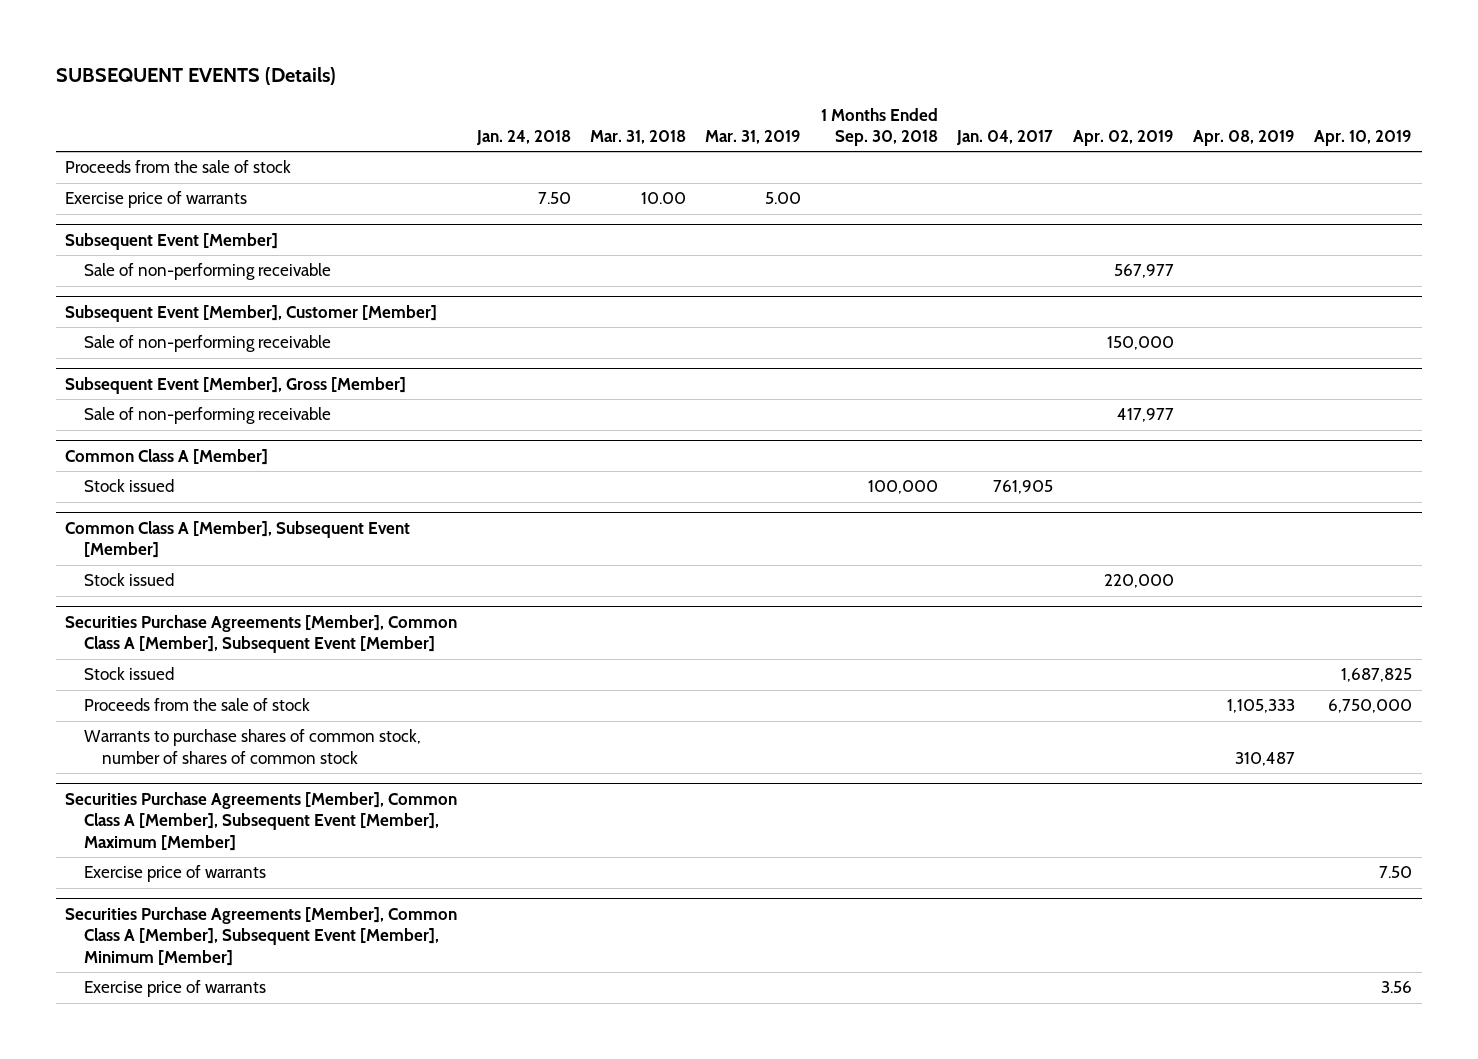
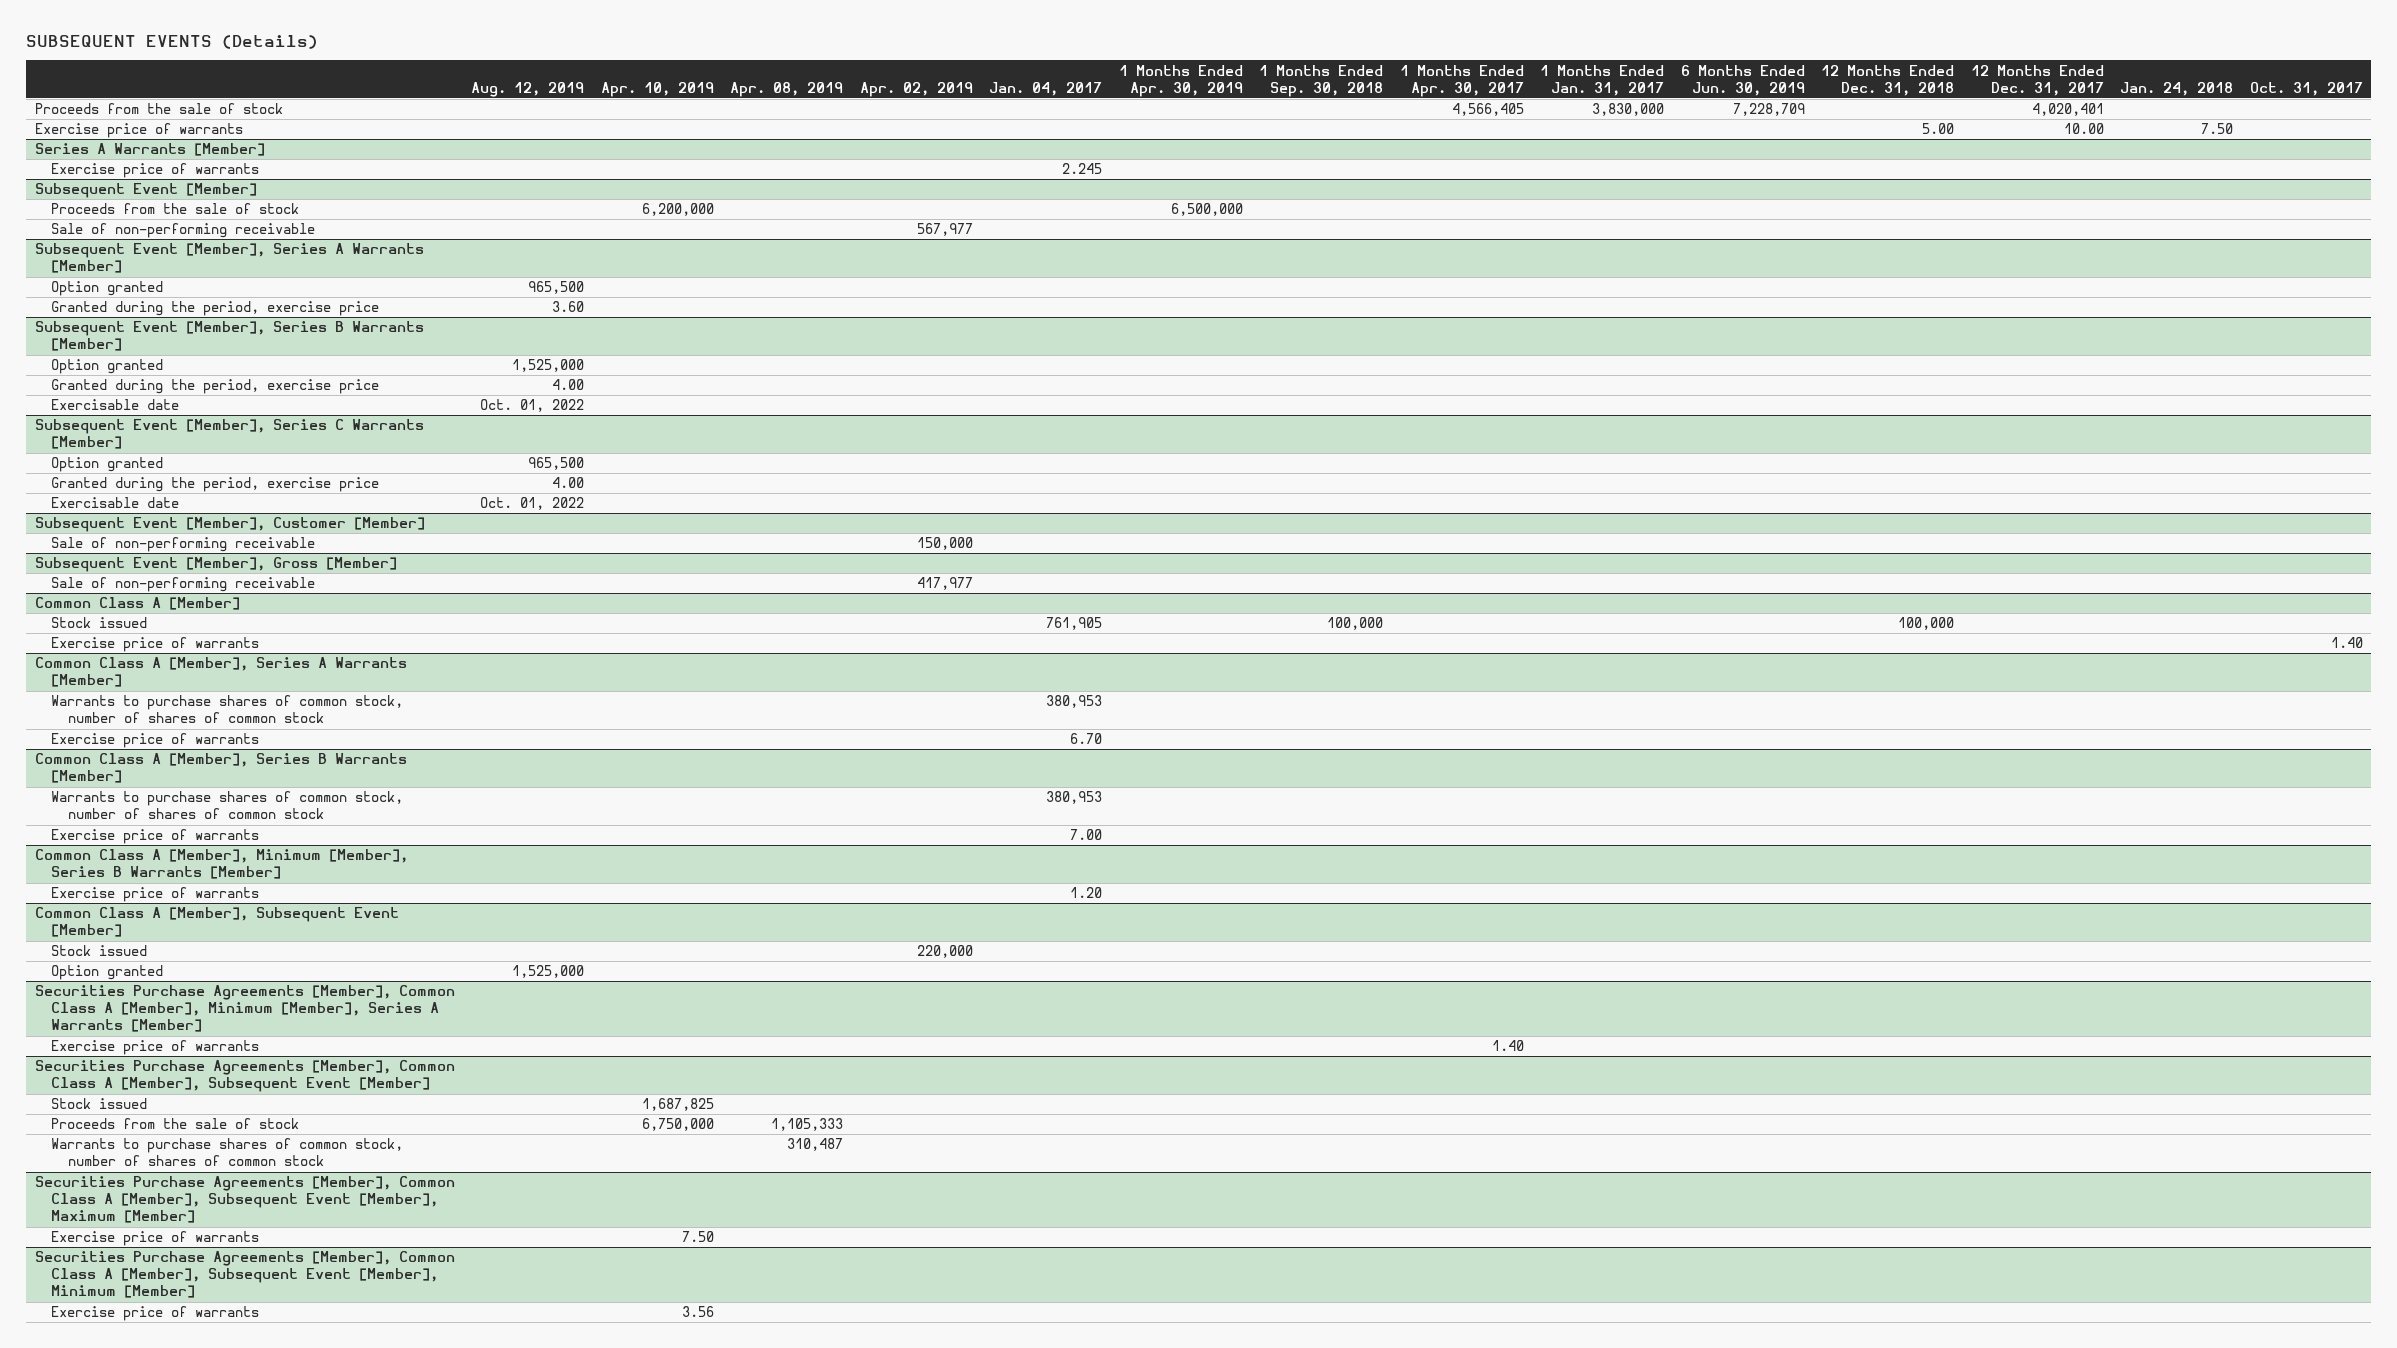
[590,130,687,145] Mar. 31, 2018 -> none
[705,130,802,145] Mar. 31, 2019 -> none
none -> [471,81,585,97] Aug. 12, 2019
none -> [1118,64,1243,97] 1 Months Ended Apr. 30, 2019
none -> [1399,64,1524,97] 1 Months Ended Apr. 30, 2017
none -> [1540,64,1665,96] 1 Months Ended Jan. 31, 2017
none -> [1680,64,1805,96] 6 Months Ended Jun. 30, 2019
none -> [1821,64,1955,96] 12 Months Ended Dec. 31, 2018
none -> [1970,64,2104,96] 12 Months Ended Dec. 31, 2017
none -> [2249,81,2363,96] Oct. 31, 2017
none -> [34,143,265,157] Series A Warrants [Member]
none -> [51,163,260,179] Exercise price of warrants
none -> [51,203,300,215] Proceeds from the sale of stock
none -> [34,243,424,274] Subsequent Event [Member], Series A Warrants [Member]
none -> [51,281,164,297] Option granted
none -> [51,301,380,317] Granted during the period, exercise price
none -> [34,321,424,352] Subsequent Event [Member], Series B Warrants [Member]
none -> [51,359,164,375] Option granted
none -> [51,379,380,395] Granted during the period, exercise price
none -> [51,399,180,411] Exercisable date
none -> [34,419,424,450] Subsequent Event [Member], Series C Warrants [Member]
none -> [51,457,164,473] Option granted
none -> [51,477,380,493] Granted during the period, exercise price
none -> [51,497,180,509] Exercisable date
none -> [51,637,260,653] Exercise price of warrants
none -> [34,657,407,688] Common Class A [Member], Series A Warrants [Member]
none -> [51,695,404,724] Warrants to purchase shares of common stock, number of shares of common stock
none -> [51,733,260,749] Exercise price of warrants
none -> [34,753,407,784] Common Class A [Member], Series B Warrants [Member]
none -> [51,791,404,820] Warrants to purchase shares of common stock, number of shares of common stock
none -> [51,829,260,845] Exercise price of warrants
none -> [34,849,408,880] Common Class A [Member], Minimum [Member], Series B Warrants [Member]
none -> [51,887,260,903] Exercise price of warrants
none -> [51,965,164,981] Option granted
none -> [34,985,455,1033] Securities Purchase Agreements [Member], Common Class A [Member], Minimum [Member], Series A Warrants [Member]
none -> [51,1040,260,1056] Exercise price of warrants

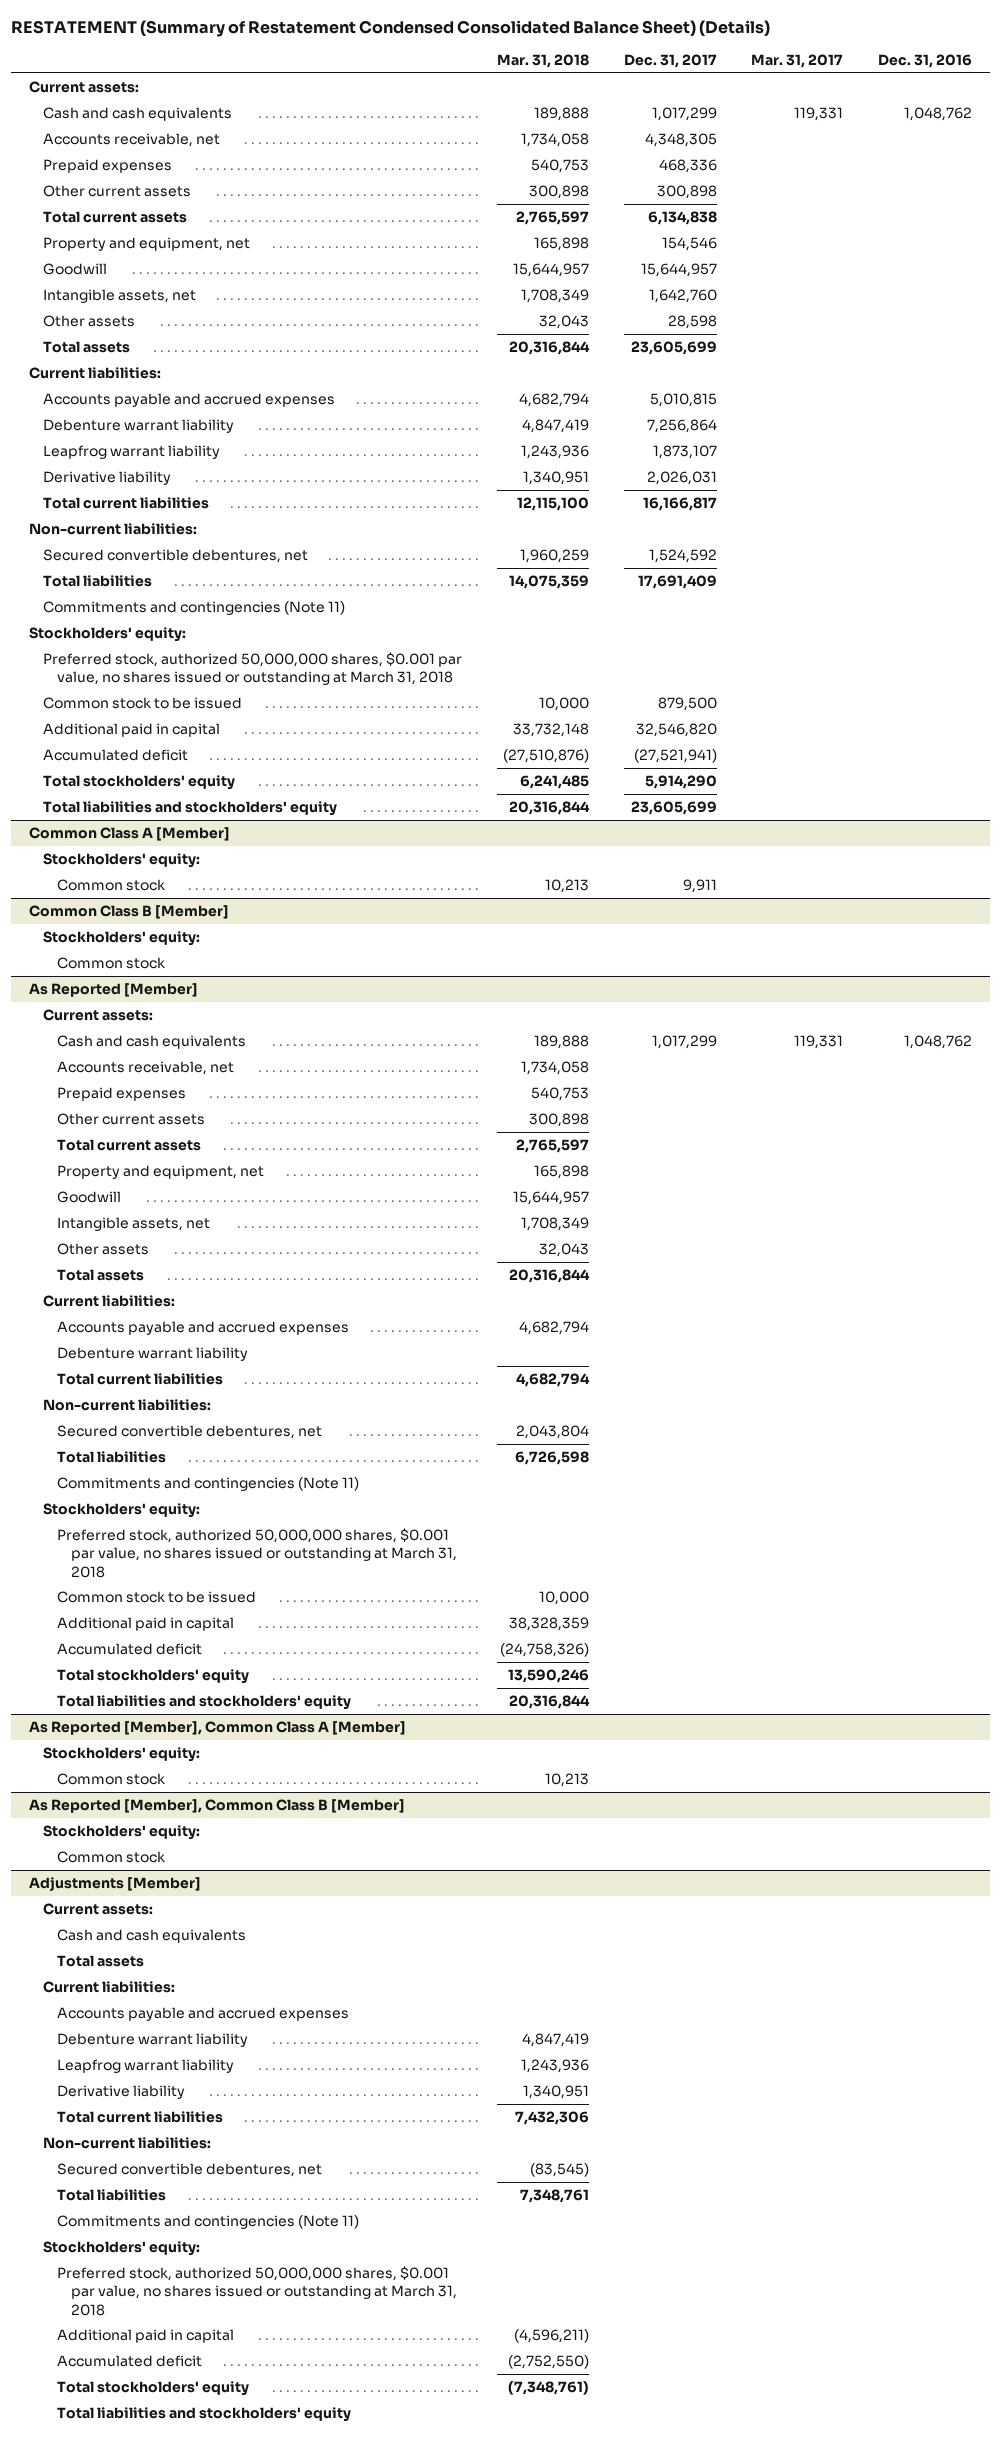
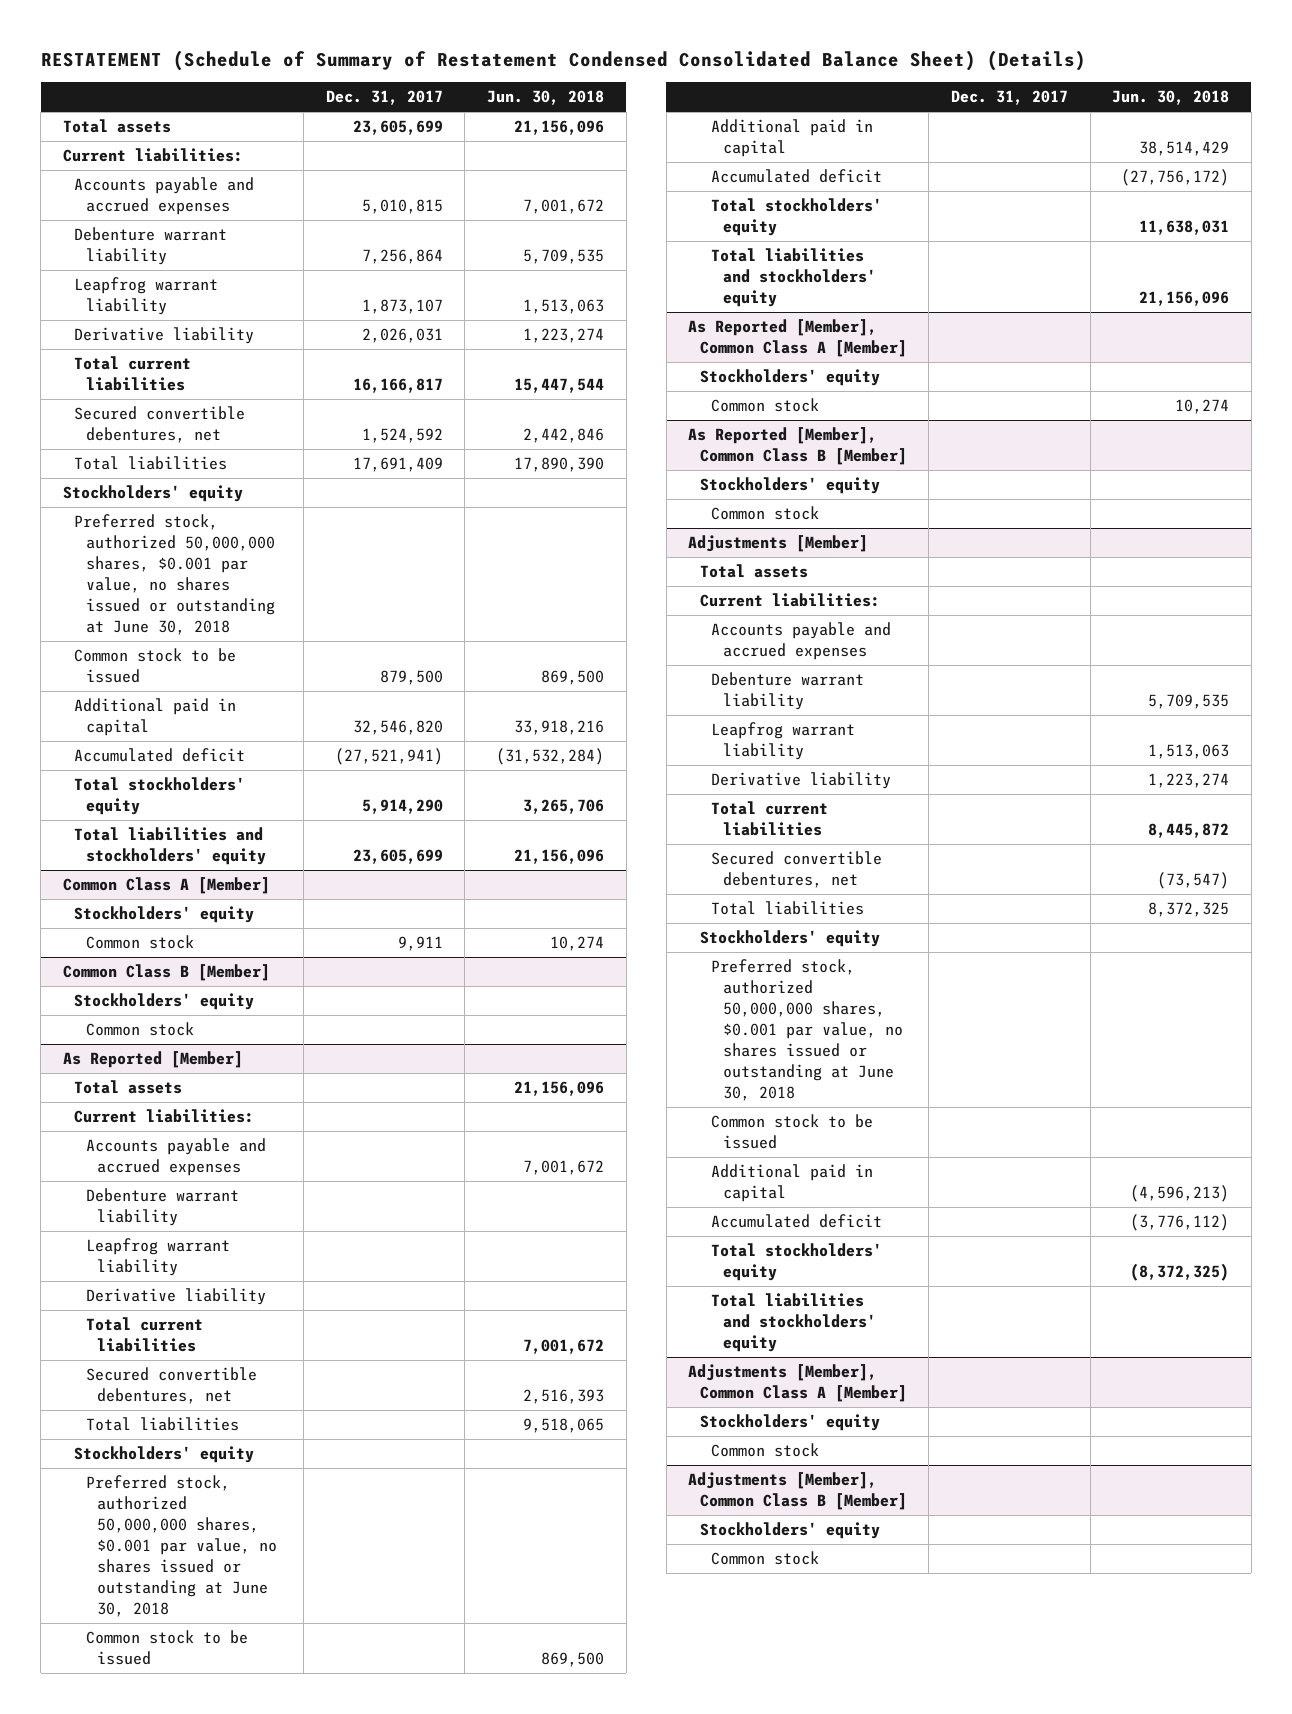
[11,20,771,38] RESTATEMENT (Summary of Restatement Condensed Consolidated Balance Sheet) (Details) -> [40,49,1086,71] RESTATEMENT (Schedule of Summary of Restatement Condensed Consolidated Balance Sheet) (Details)
[496,54,589,69] Mar. 31, 2018 -> none
[751,54,844,69] Mar. 31, 2017 -> none
[878,54,973,69] Dec. 31, 2016 -> none
none -> [486,90,604,106] Jun. 30, 2018
[28,80,139,93] Current assets: -> none
[42,106,232,121] Cash and cash equivalents -> none
[42,132,220,147] Accounts receivable, net -> none
[42,158,172,173] Prepaid expenses -> none
[42,184,191,197] Other current assets -> none
[42,210,187,223] Total current assets -> none
[42,236,250,251] Property and equipment, net -> none
[42,262,107,275] Goodwill -> none
[42,288,196,303] Intangible assets, net -> none
[42,314,135,327] Other assets -> none
[28,522,197,535] Non-current liabilities: -> none
[42,600,345,615] Commitments and contingencies (Note 11) -> none
[28,626,186,642] Stockholders' equity: -> [63,485,244,503] Stockholders' equity
[42,651,462,686] Preferred stock, authorized 50,000,000 shares, $0.001 par value, no shares issued or outstanding at March 31, 2018 -> [74,514,275,635] Preferred stock, authorized 50,000,000 shares, $0.001 par value, no shares issued or outstanding at June 30, 2018
[42,852,200,868] Stockholders' equity: -> [74,906,255,924] Stockholders' equity
[42,930,200,946] Stockholders' equity: -> [74,993,255,1011] Stockholders' equity
[42,1008,153,1021] Current assets: -> none
[57,1034,247,1049] Cash and cash equivalents -> none
[57,1060,235,1075] Accounts receivable, net -> none
[57,1086,187,1101] Prepaid expenses -> none
[57,1112,206,1125] Other current assets -> none
[57,1138,202,1151] Total current assets -> none
[57,1164,265,1179] Property and equipment, net -> none
[57,1190,122,1203] Goodwill -> none
[57,1216,211,1231] Intangible assets, net -> none
[57,1242,150,1255] Other assets -> none
none -> [85,1238,230,1277] Leapfrog warrant liability
none -> [85,1288,266,1306] Derivative liability
[42,1398,211,1411] Non-current liabilities: -> none
[57,1476,360,1491] Commitments and contingencies (Note 11) -> none
[42,1502,200,1518] Stockholders' equity: -> [74,1446,255,1464] Stockholders' equity
[57,1527,458,1578] Preferred stock, authorized 50,000,000 shares, $0.001 par value, no shares issued or outstanding at March 31, 2018 -> [85,1475,278,1617] Preferred stock, authorized 50,000,000 shares, $0.001 par value, no shares issued or outstanding at June 30, 2018
[42,1746,200,1762] Stockholders' equity: -> [699,369,880,387] Stockholders' equity
[42,1824,200,1840] Stockholders' equity: -> [699,477,880,495] Stockholders' equity
[42,1902,153,1915] Current assets: -> none
[57,1928,247,1943] Cash and cash equivalents -> none
[42,2136,211,2149] Non-current liabilities: -> none
[57,2214,360,2229] Commitments and contingencies (Note 11) -> none
[42,2240,200,2256] Stockholders' equity: -> [699,930,880,948] Stockholders' equity
[57,2265,458,2316] Preferred stock, authorized 50,000,000 shares, $0.001 par value, no shares issued or outstanding at March 31, 2018 -> [711,959,903,1101] Preferred stock, authorized 50,000,000 shares, $0.001 par value, no shares issued or outstanding at June 30, 2018
none -> [711,1114,874,1150] Common stock to be issued
none -> [688,1364,907,1403] Adjustments [Member], Common Class A [Member]
none -> [699,1414,880,1432] Stockholders' equity
none -> [711,1443,820,1458] Common stock
none -> [688,1472,907,1511] Adjustments [Member], Common Class B [Member]
none -> [699,1522,880,1540] Stockholders' equity
none -> [711,1551,820,1566] Common stock

